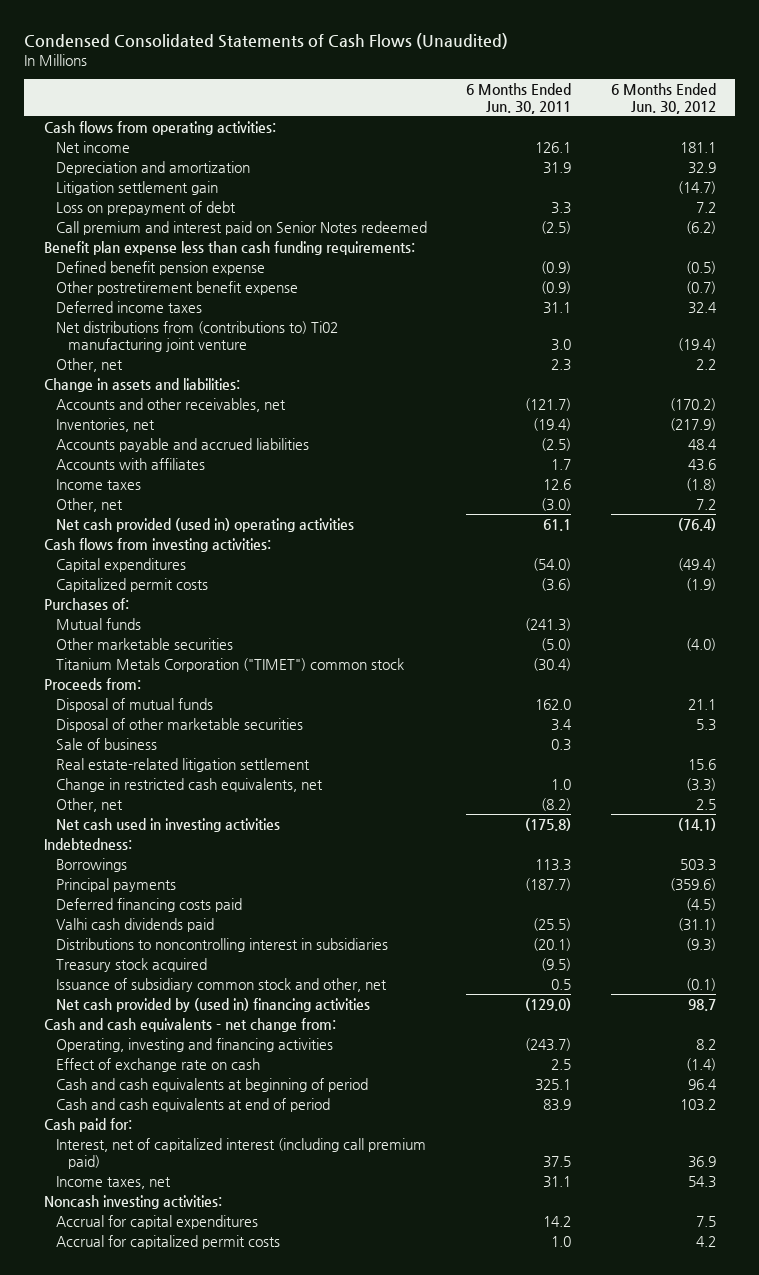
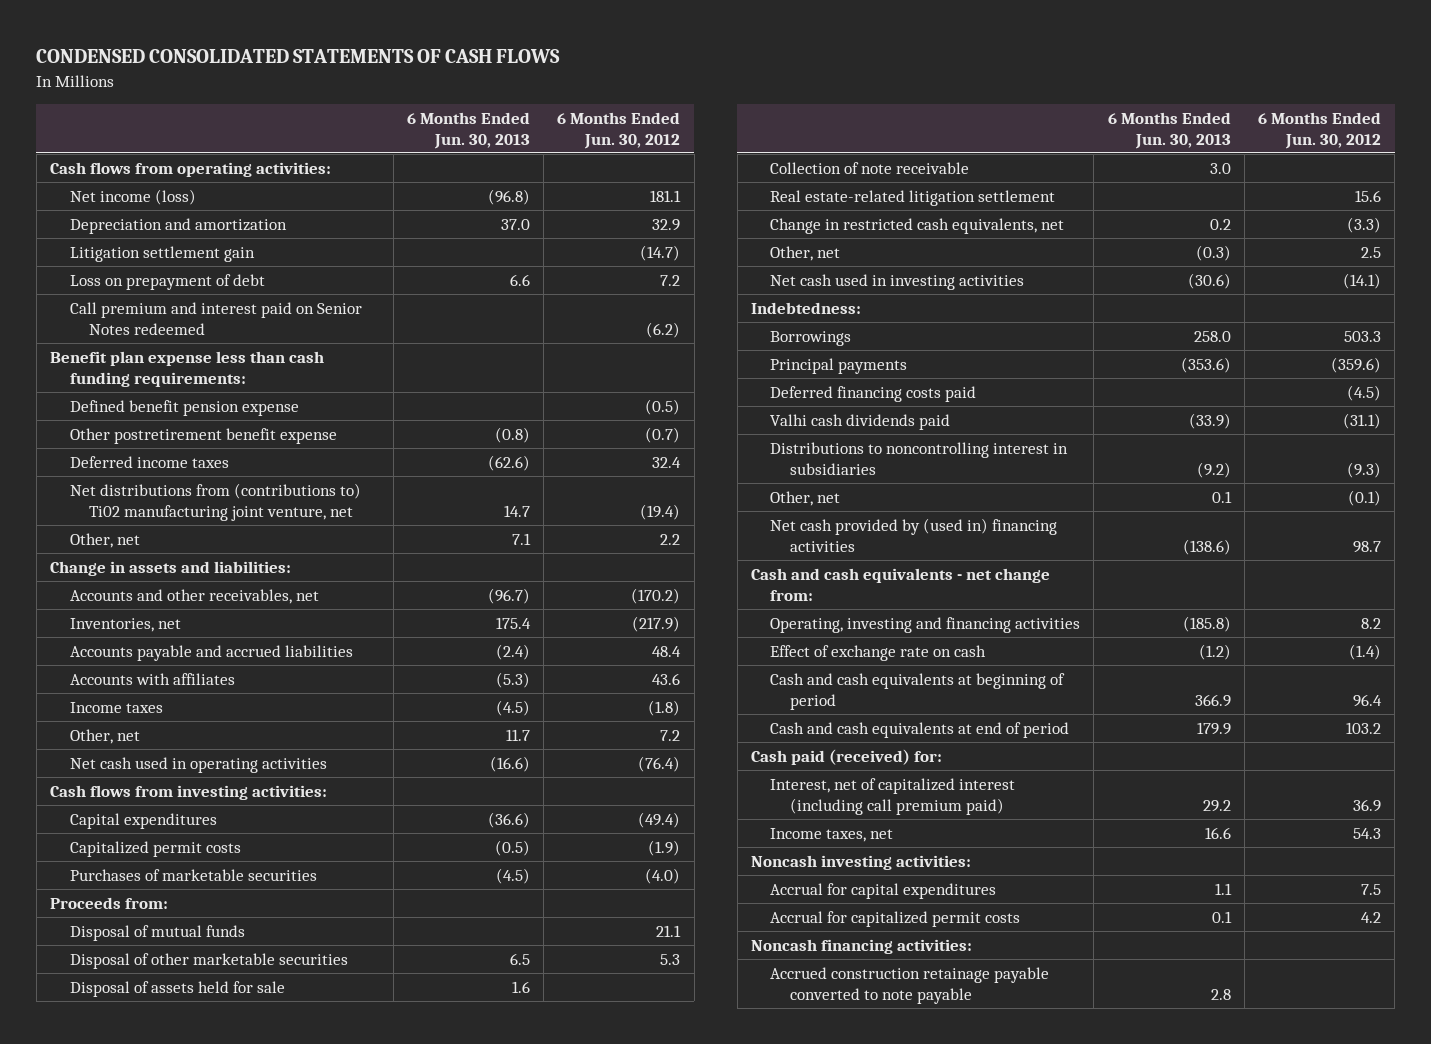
[24,32,509,49] Condensed Consolidated Statements of Cash Flows (Unaudited) -> [36,49,561,64] CONDENSED CONSOLIDATED STATEMENTS OF CASH FLOWS
[466,82,572,114] 6 Months Ended Jun. 30, 2011 -> none
none -> [406,111,530,149] 6 Months Ended Jun. 30, 2013
[55,141,130,154] Net income -> [69,188,196,205] Net income (loss)
[55,321,338,353] Net distributions from (contributions to) Ti02 manufacturing joint venture -> [69,482,361,522] Net distributions from (contributions to) Ti02 manufacturing joint venture, net
[55,518,354,533] Net cash provided (used in) operating activities -> [69,756,327,773] Net cash used in operating activities
[43,598,129,611] Purchases of: -> none
[55,618,141,631] Mutual funds -> none
[55,658,404,673] Titanium Metals Corporation ("TIMET") common stock -> none
[55,638,233,651] Other marketable securities -> [69,868,317,881] Purchases of marketable securities
[55,738,157,751] Sale of business -> none
none -> [69,980,285,997] Disposal of assets held for sale
none -> [770,161,970,174] Collection of note receivable
[55,958,207,973] Treasury stock acquired -> none
[55,978,387,993] Issuance of subsidiary common stock and other, net -> none
none -> [770,490,841,506] Other, net
[43,1118,132,1133] Cash paid for: -> [750,748,942,765] Cash paid (received) for:
none -> [750,938,972,954] Noncash financing activities:
none -> [770,966,1050,1005] Accrued construction retainage payable converted to note payable

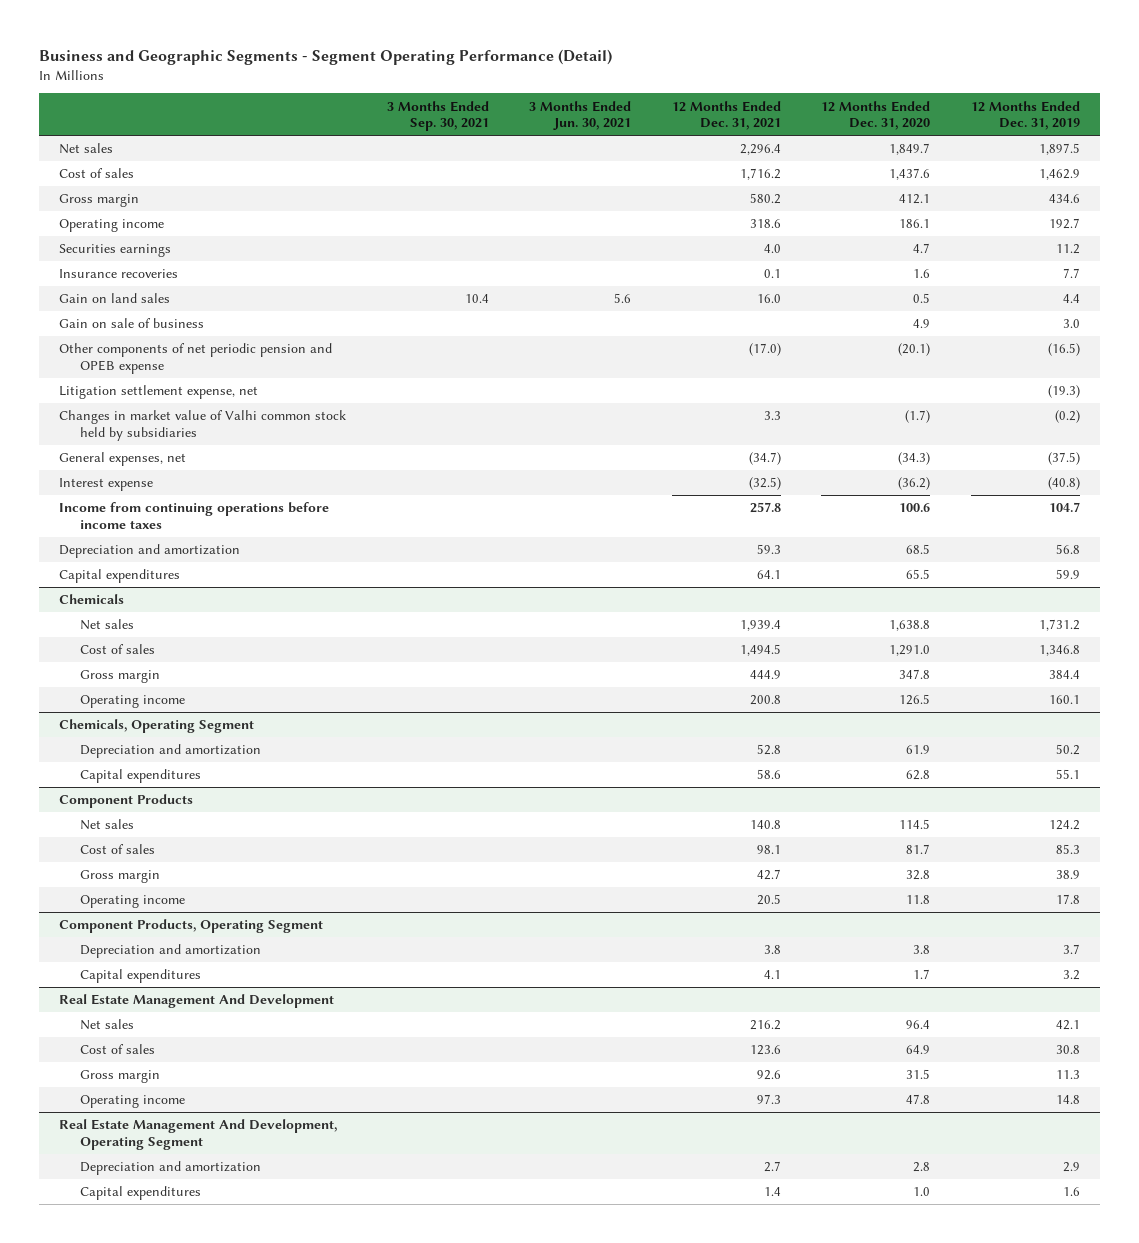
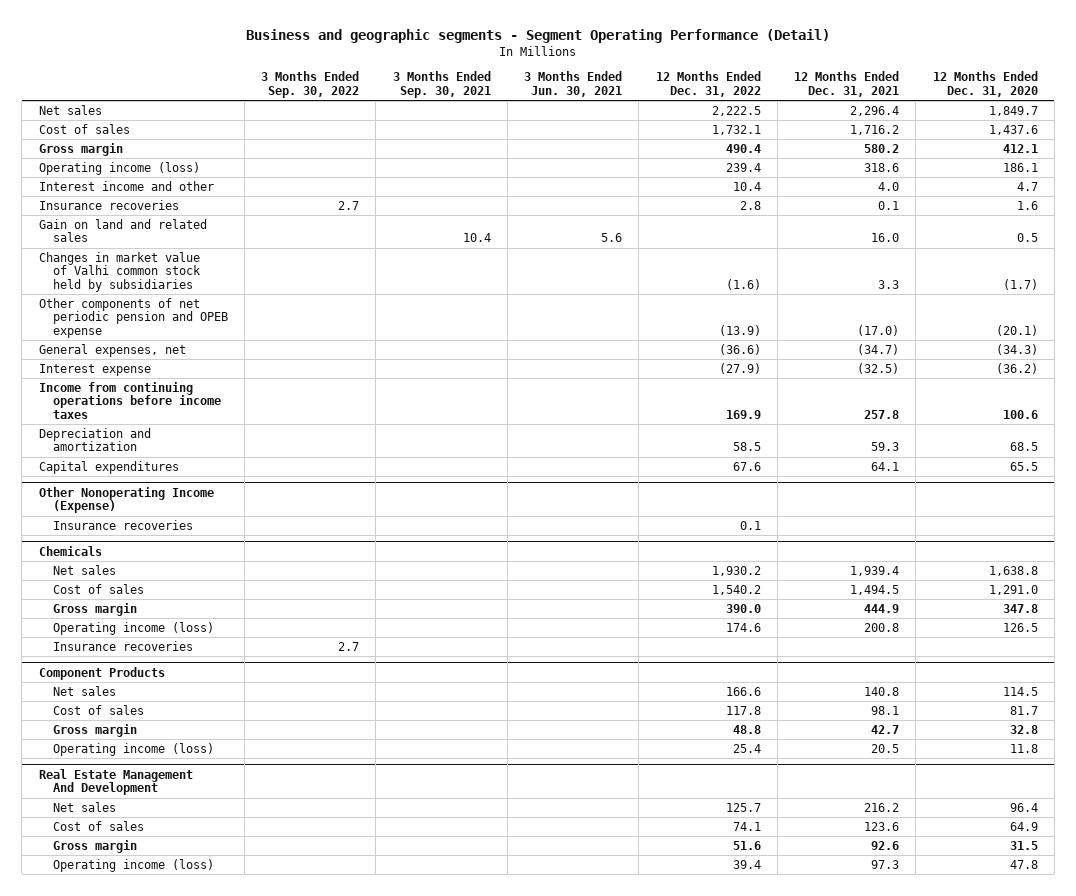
[38,48,612,65] Business and Geographic Segments - Segment Operating Performance (Detail) -> [246,29,831,44] Business and geographic segments - Segment Operating Performance (Detail)
[970,100,1080,131] 12 Months Ended Dec. 31, 2019 -> none
none -> [261,71,360,98] 3 Months Ended Sep. 30, 2022
none -> [655,71,761,97] 12 Months Ended Dec. 31, 2022
[59,219,165,233] Operating income -> [38,161,200,175] Operating income (loss)
[59,244,172,258] Securities earnings -> [38,180,214,191] Interest income and other
[59,318,205,329] Gain on sale of business -> none
[59,385,259,400] Litigation settlement expense, net -> none
[59,293,171,304] Gain on land sales -> [38,218,207,243] Gain on land and related sales
[59,343,333,374] Other components of net periodic pension and OPEB expense -> [38,297,228,338] Other components of net periodic pension and OPEB expense
none -> [38,486,214,514] Other Nonoperating Income (Expense)
none -> [52,519,193,530] Insurance recoveries
[59,719,255,734] Chemicals, Operating Segment -> none
[80,744,262,759] Depreciation and amortization -> none
[80,769,202,784] Capital expenditures -> none
[80,695,186,709] Operating income -> [52,621,214,635] Operating income (loss)
none -> [52,640,193,651] Insurance recoveries
[59,919,324,934] Component Products, Operating Segment -> none
[80,944,262,959] Depreciation and amortization -> none
[80,969,202,984] Capital expenditures -> none
[80,895,186,909] Operating income -> [52,742,214,756] Operating income (loss)
[59,1119,338,1150] Real Estate Management And Development, Operating Segment -> none
[80,1161,262,1176] Depreciation and amortization -> none
[80,1186,202,1201] Capital expenditures -> none
[80,1095,186,1109] Operating income -> [52,858,214,872] Operating income (loss)

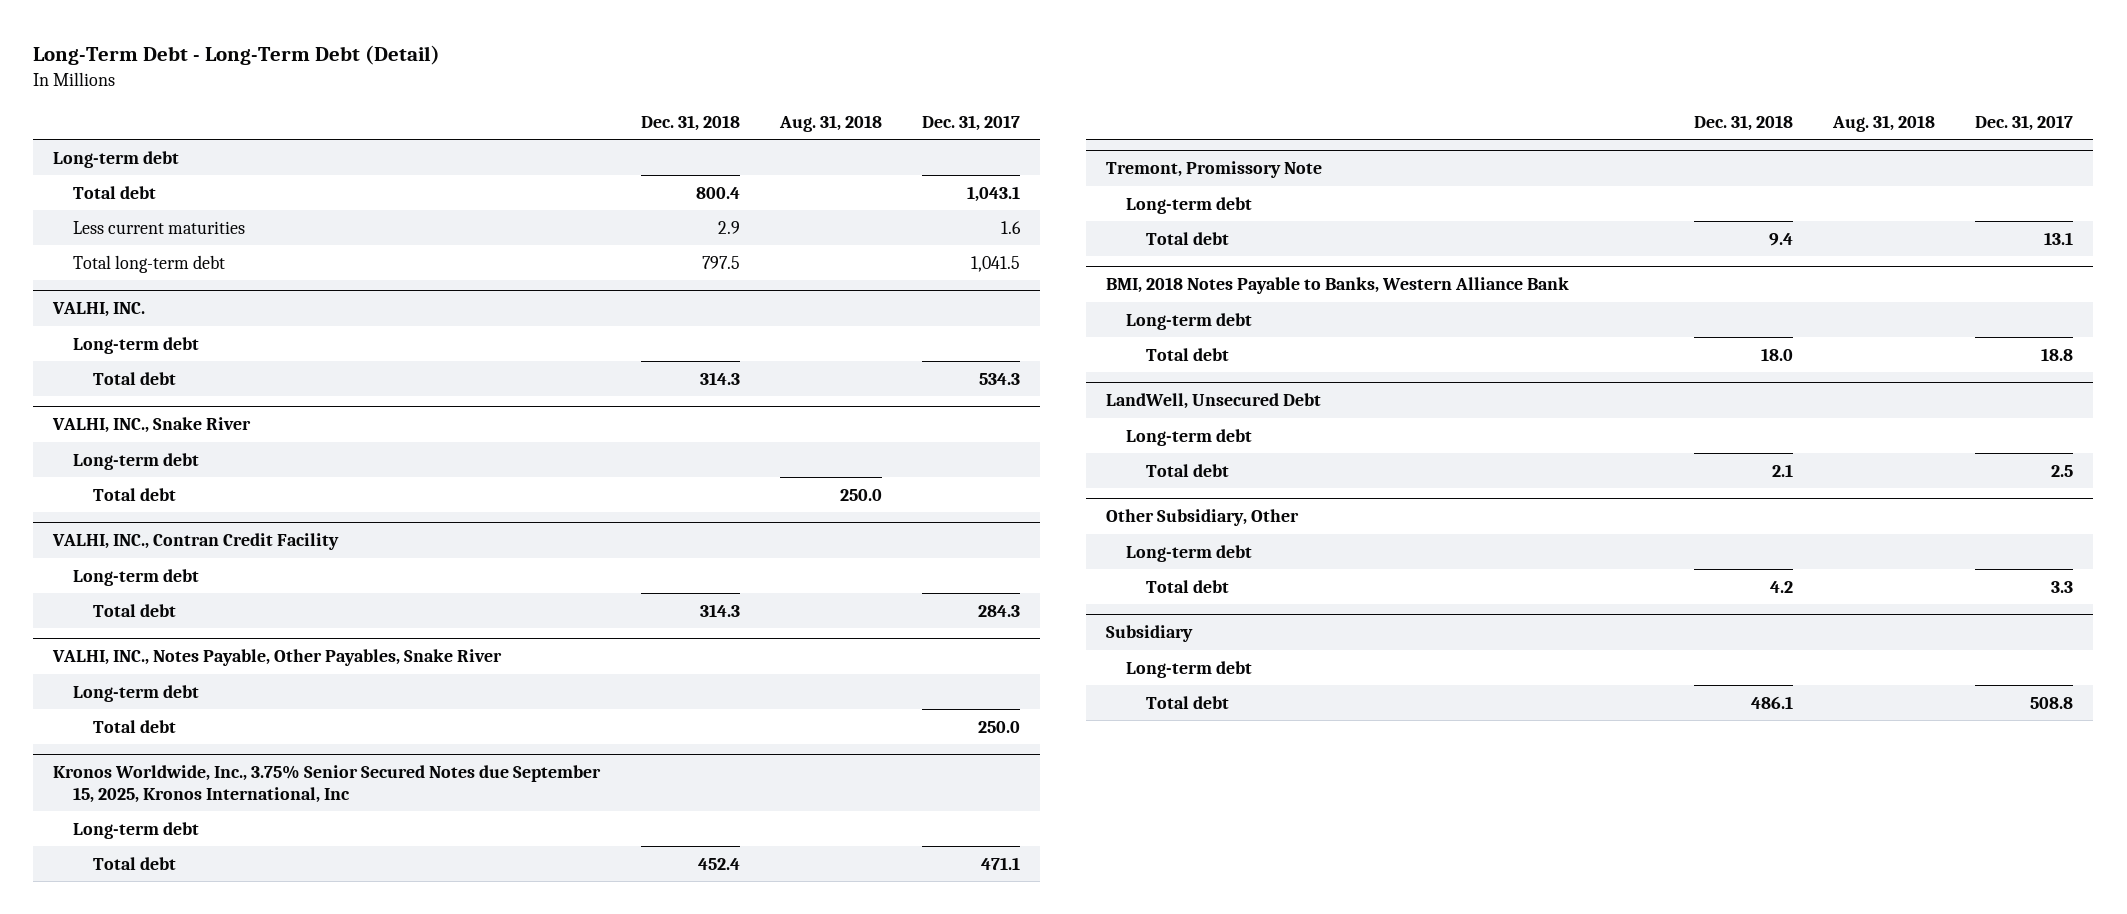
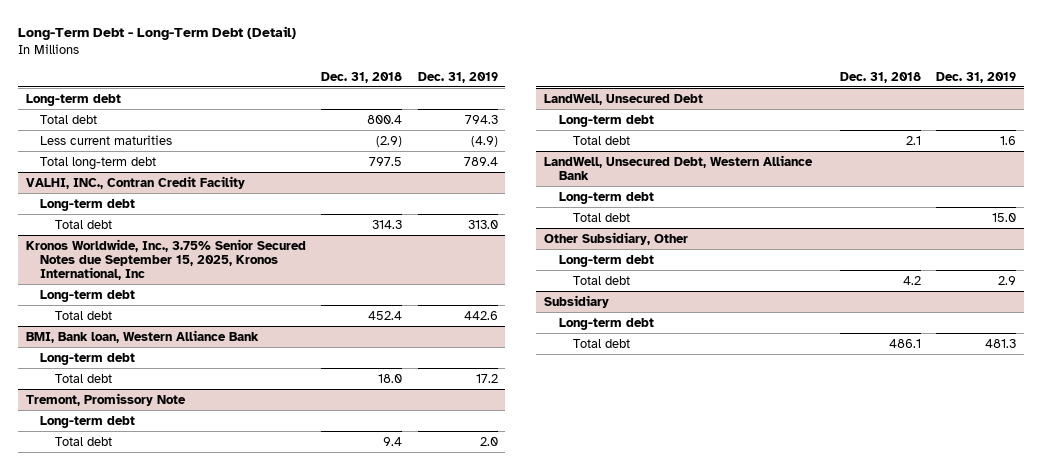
[778,114,882,132] Aug. 31, 2018 -> none
[922,114,1021,131] Dec. 31, 2017 -> none
none -> [417,71,498,83] Dec. 31, 2019
[717,220,740,234] 2.9 -> [376,135,403,147] (2.9)
[52,302,146,318] VALHI, INC. -> none
[73,336,200,354] Long-term debt -> none
[93,371,177,385] Total debt -> none
[52,417,252,434] VALHI, INC., Snake River -> none
[73,452,200,470] Long-term debt -> none
[93,487,177,501] Total debt -> none
[52,649,503,667] VALHI, INC., Notes Payable, Other Payables, Snake River -> none
[73,684,200,702] Long-term debt -> none
[93,719,177,733] Total debt -> none
none -> [25,329,259,343] BMI, Bank loan, Western Alliance Bank
none -> [40,352,136,365] Long-term debt
none -> [54,373,112,383] Total debt
[1106,277,1570,295] BMI, 2018 Notes Payable to Banks, Western Alliance Bank -> none
[1126,312,1253,330] Long-term debt -> none
[1146,347,1230,361] Total debt -> none
none -> [544,154,814,180] LandWell, Unsecured Debt, Western Alliance Bank
none -> [558,191,654,204] Long-term debt
none -> [572,212,630,222] Total debt

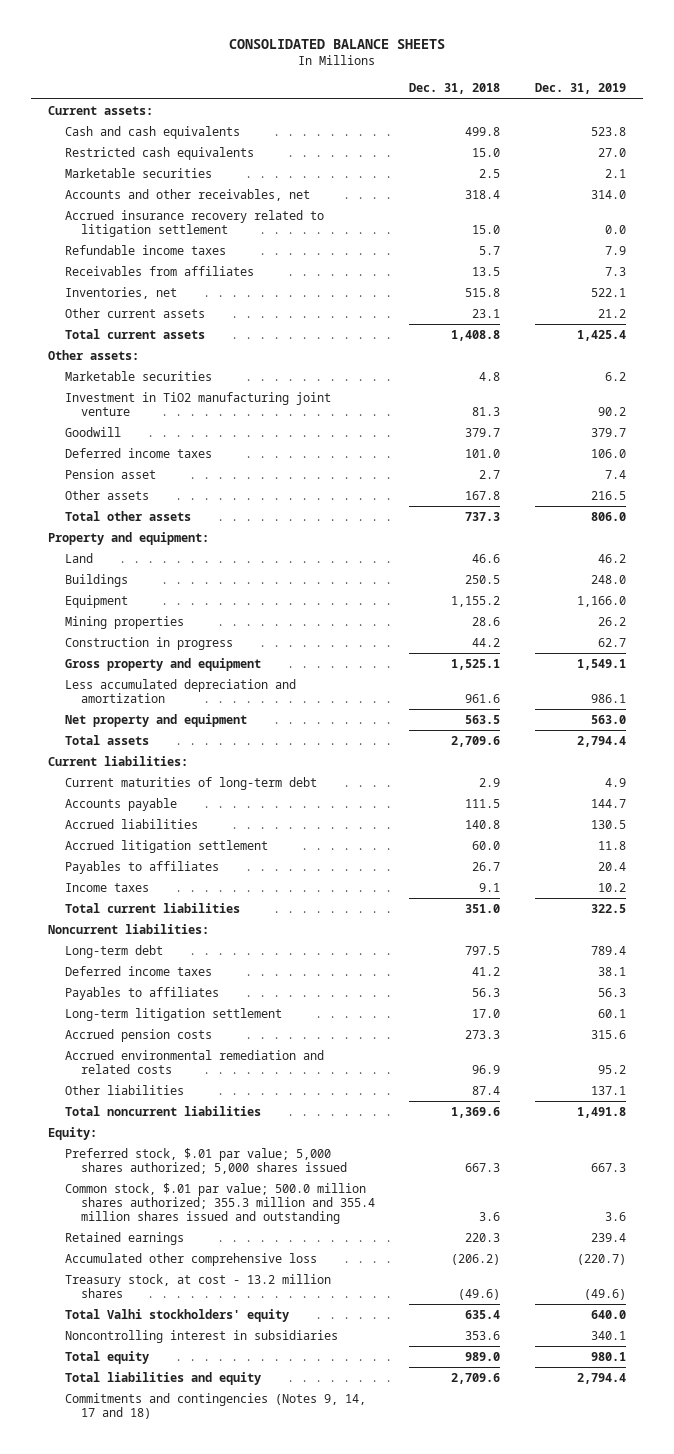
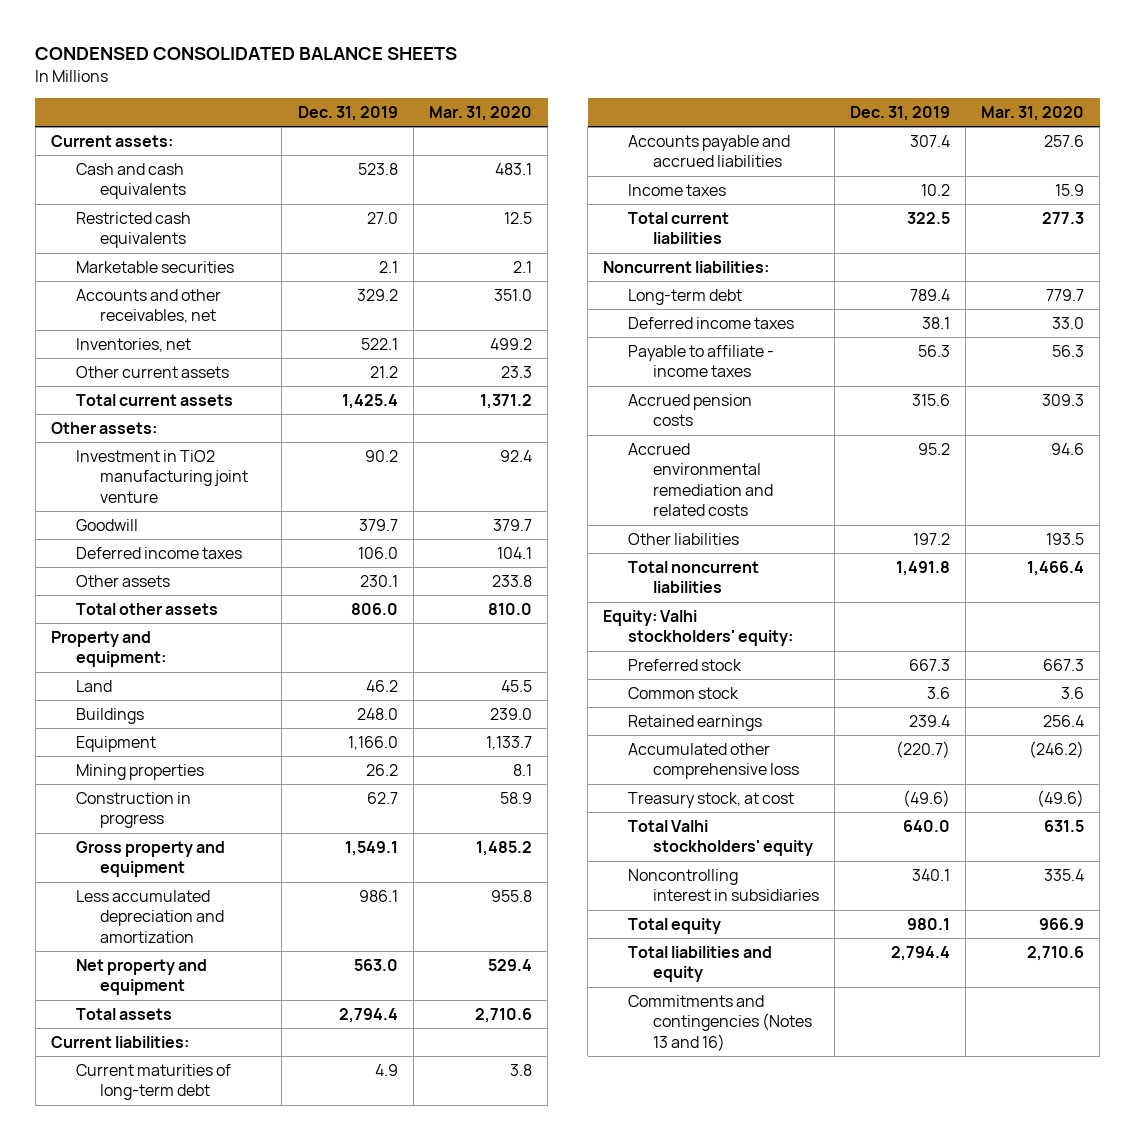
[228,39,445,50] CONSOLIDATED BALANCE SHEETS -> [35,47,458,61] CONDENSED CONSOLIDATED BALANCE SHEETS
[409,83,501,95] Dec. 31, 2018 -> none
none -> [428,105,532,121] Mar. 31, 2020
[64,209,324,237] Accrued insurance recovery related to litigation settlement -> none
[64,244,226,255] Refundable income taxes -> none
[64,265,254,276] Receivables from affiliates -> none
[590,189,626,199] 314.0 -> [356,289,398,302] 329.2
[64,370,212,381] Marketable securities -> none
[64,468,156,479] Pension asset -> none
[590,490,626,500] 216.5 -> [359,575,398,588] 230.1
[64,797,177,811] Accounts payable -> none
[64,818,198,829] Accrued liabilities -> none
[64,839,268,853] Accrued litigation settlement -> none
[64,860,219,874] Payables to affiliates -> none
none -> [627,135,790,168] Accounts payable and accrued liabilities
[64,1007,282,1021] Long-term litigation settlement -> none
[64,986,219,1000] Payables to affiliates -> [627,345,774,378] Payable to affiliate - income taxes
[590,1085,626,1095] 137.1 -> [912,533,950,546] 197.2
[48,1126,98,1140] Equity: -> none
none -> [603,610,793,647] Equity: Valhi stockholders' equity:
[64,1147,348,1174] Preferred stock, $.01 par value; 5,000 shares authorized; 5,000 shares issued -> [627,659,742,672] Preferred stock
[64,1182,376,1225] Common stock, $.01 par value; 500.0 million shares authorized; 355.3 million and 355.4 million shares issued and outstanding -> [627,687,739,700] Common stock
[64,1273,331,1298] Treasury stock, at cost - 13.2 million shares -> [627,792,794,809] Treasury stock, at cost
[64,1392,366,1419] Commitments and contingencies (Notes 9, 14, 17 and 18) -> [627,995,812,1051] Commitments and contingencies (Notes 13 and 16)

